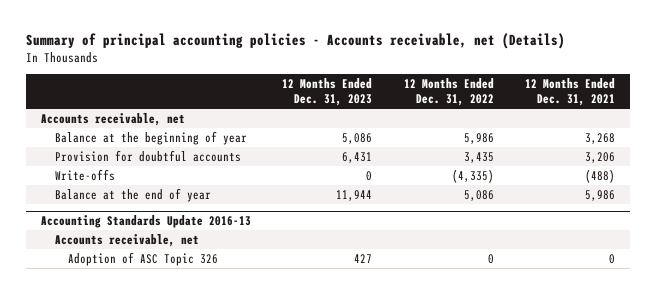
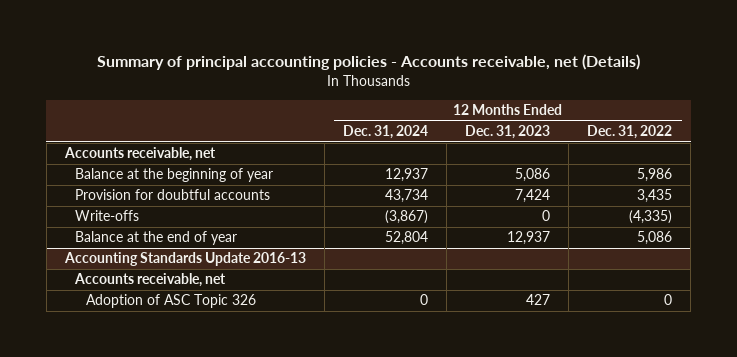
[524,78,615,106] 12 Months Ended Dec. 31, 2021 -> none
none -> [342,125,428,140] Dec. 31, 2024
[342,151,373,163] 6,431 -> [515,189,551,204] 7,424
[336,189,373,201] 11,944 -> [507,231,551,246] 12,937

